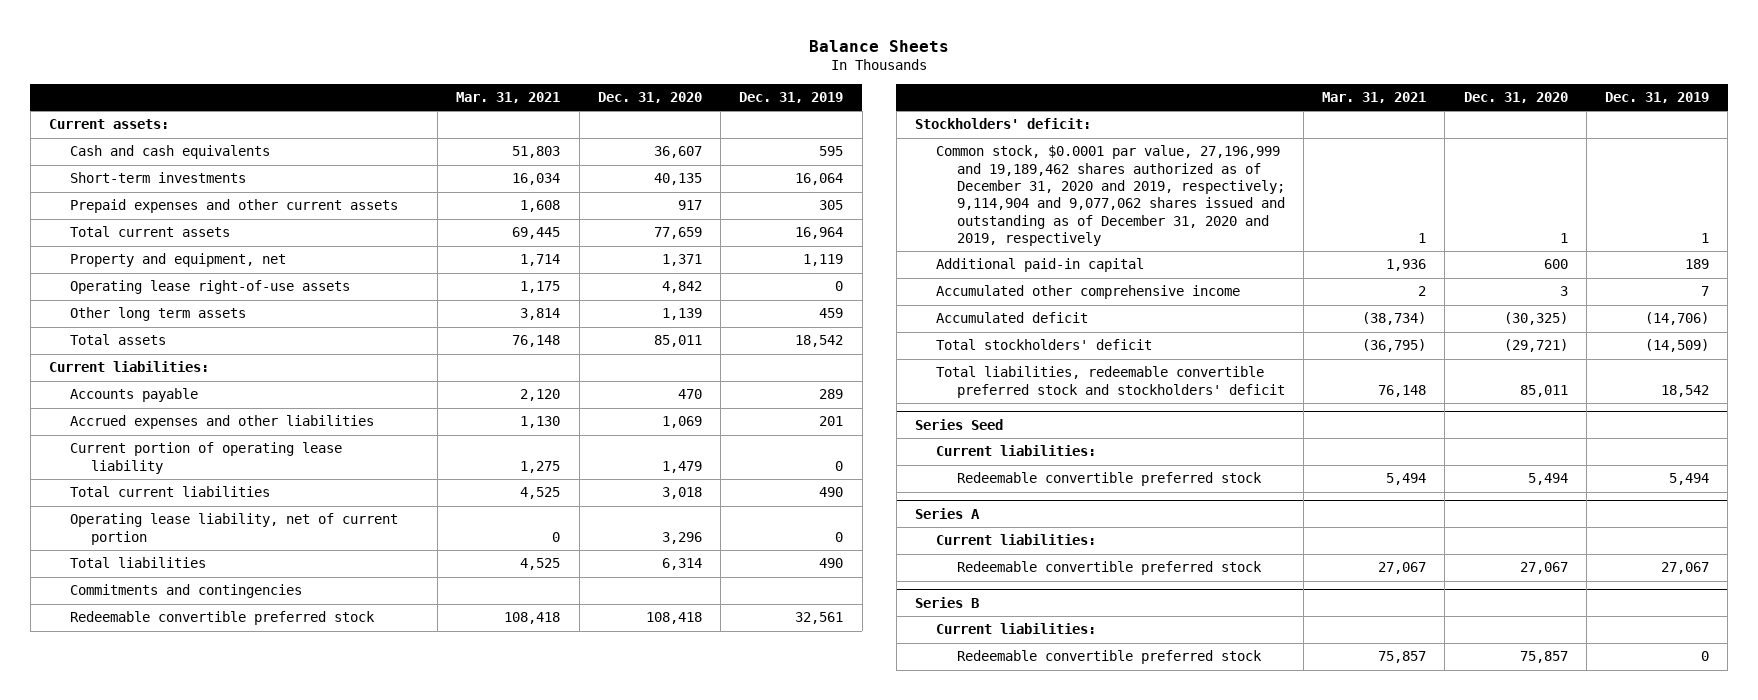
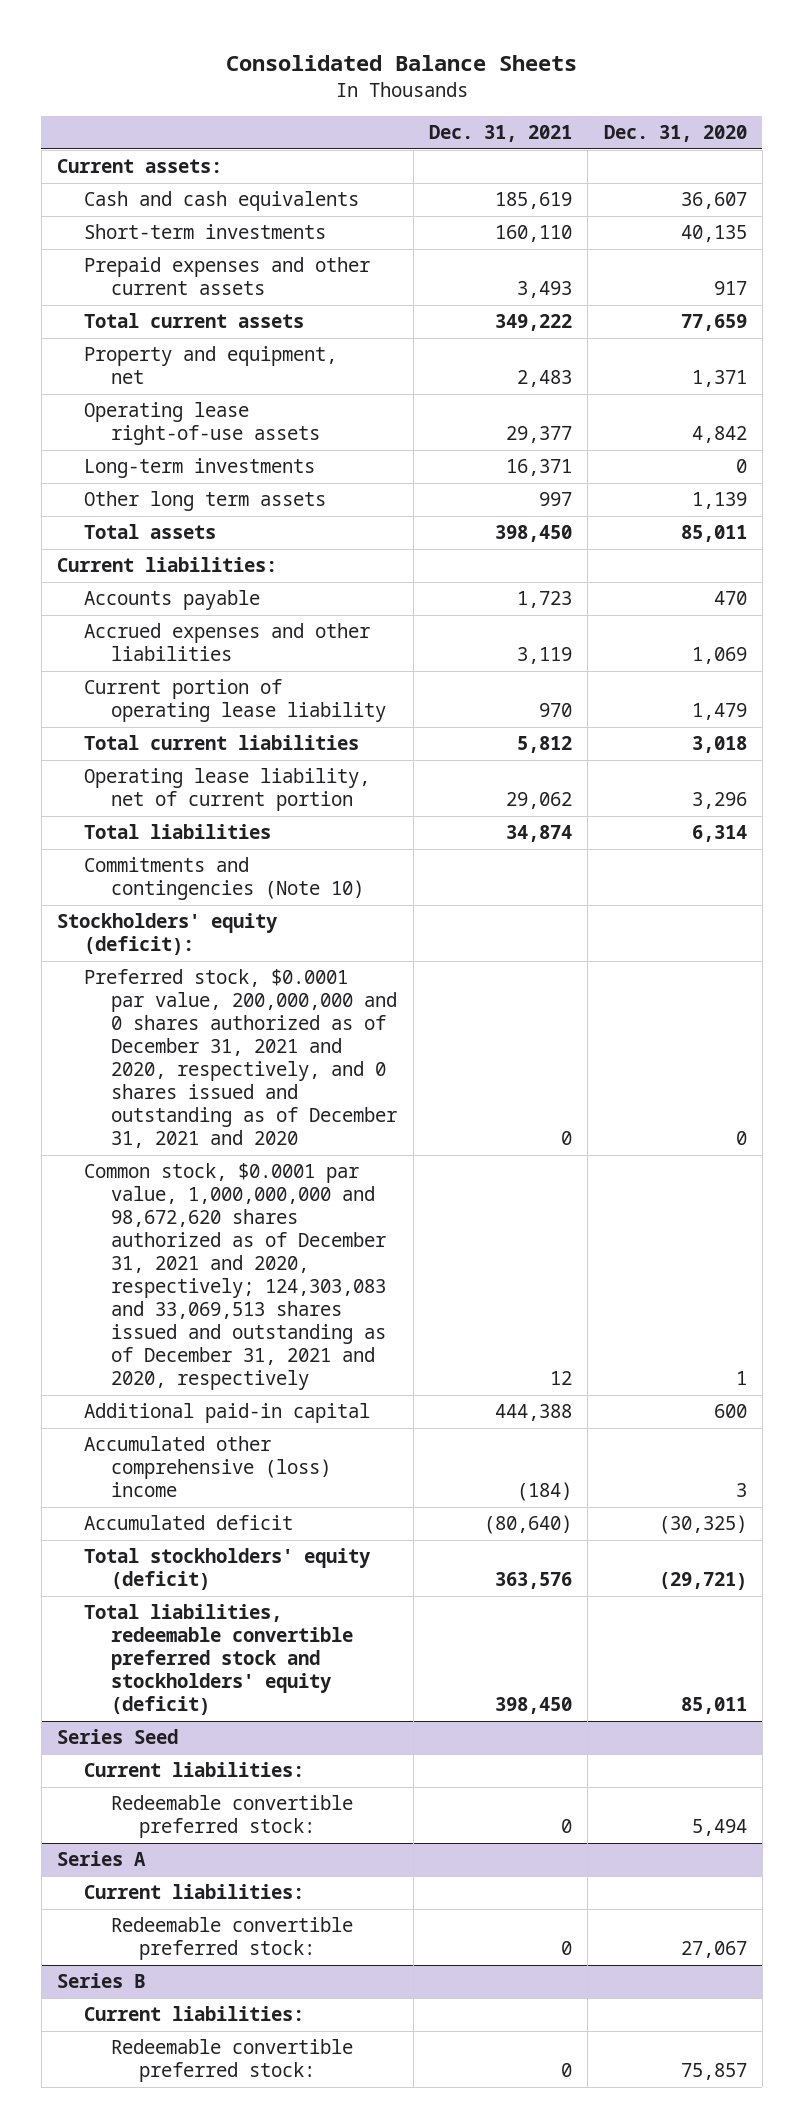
[809,39,950,52] Balance Sheets -> [225,54,577,71] Consolidated Balance Sheets
[456,91,561,103] Mar. 31, 2021 -> none
[739,91,844,103] Dec. 31, 2019 -> none
none -> [428,125,572,143] Dec. 31, 2021
none -> [84,458,316,479] Long-term investments
[69,611,375,626] Redeemable convertible preferred stock -> none
[69,584,302,599] Commitments and contingencies -> [84,857,365,901] Commitments and contingencies (Note 10)
[914,118,1091,130] Stockholders' deficit: -> [56,913,278,956] Stockholders' equity (deficit):
none -> [84,969,398,1149] Preferred stock, $0.0001 par value, 200,000,000 and 0 shares authorized as of December 31, 2021 and 2020, respectively, and 0 shares issued and outstanding as of December 31, 2021 and 2020
[935,145,1285,246] Common stock, $0.0001 par value, 27,196,999 and 19,189,462 shares authorized as of December 31, 2020 and 2019, respectively; 9,114,904 and 9,077,062 shares issued and outstanding as of December 31, 2020 and 2019, respectively -> [84,1163,387,1391] Common stock, $0.0001 par value, 1,000,000,000 and 98,672,620 shares authorized as of December 31, 2021 and 2020, respectively; 124,303,083 and 33,069,513 shares issued and outstanding as of December 31, 2021 and 2020, respectively
[935,285,1240,300] Accumulated other comprehensive income -> [84,1436,332,1498] Accumulated other comprehensive (loss) income
[935,339,1152,351] Total stockholders' deficit -> [84,1548,372,1591] Total stockholders' equity (deficit)
[935,366,1285,398] Total liabilities, redeemable convertible preferred stock and stockholders' deficit -> [84,1604,354,1716] Total liabilities, redeemable convertible preferred stock and stockholders' equity (deficit)
[956,472,1262,487] Redeemable convertible preferred stock -> [111,1795,354,1839] Redeemable convertible preferred stock:
[956,561,1262,576] Redeemable convertible preferred stock -> [111,1917,354,1961] Redeemable convertible preferred stock:
[956,650,1262,665] Redeemable convertible preferred stock -> [111,2039,354,2083] Redeemable convertible preferred stock:

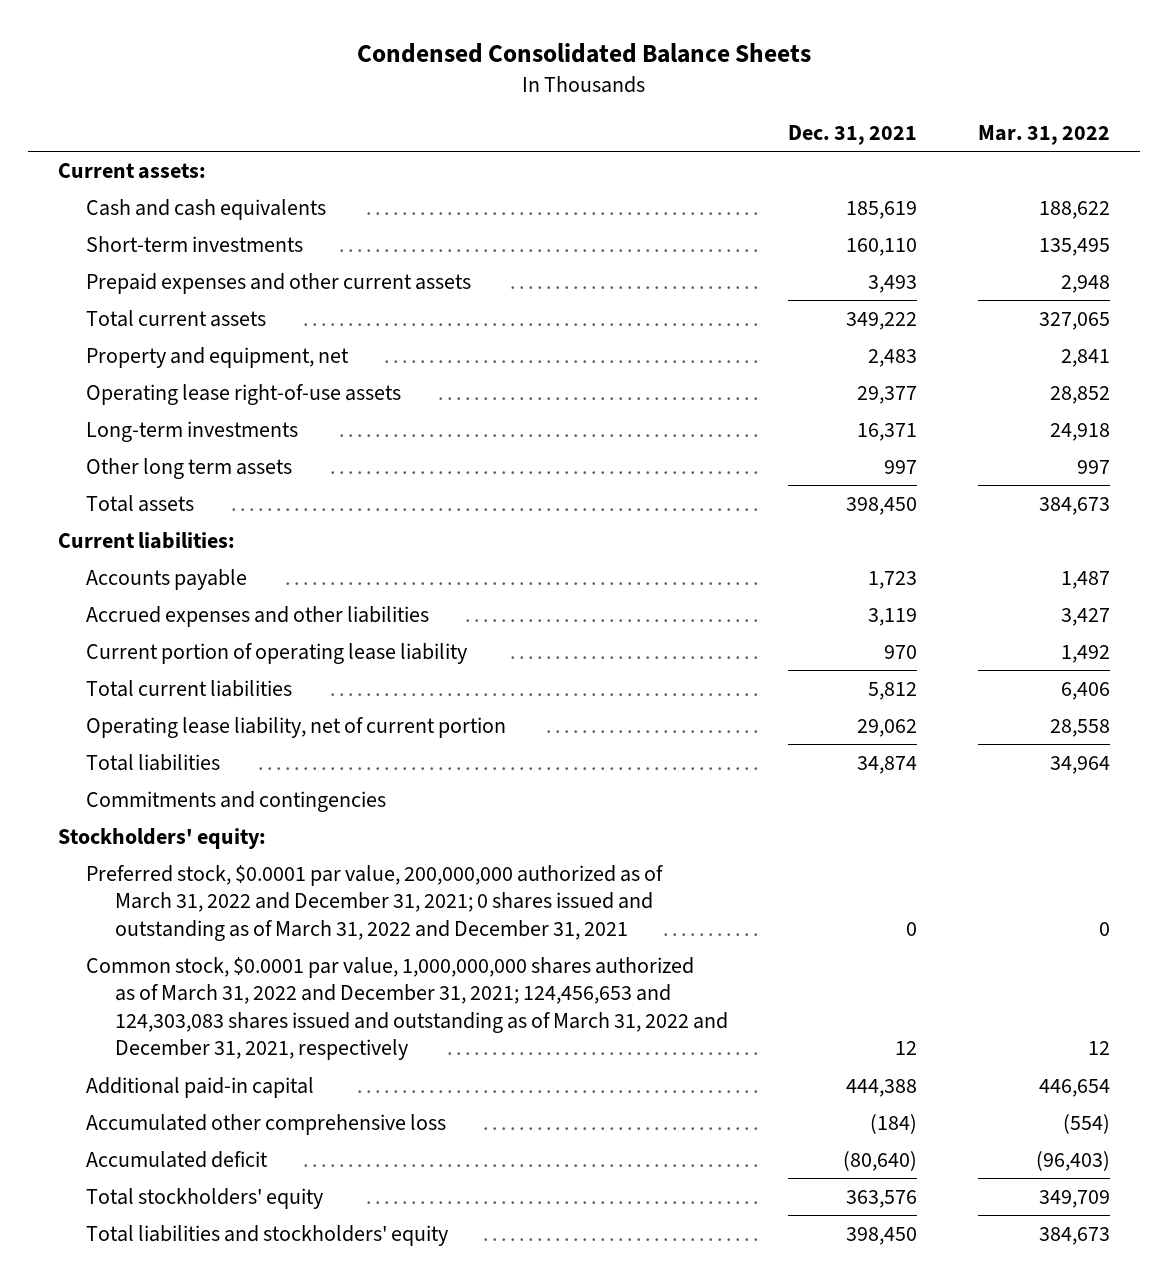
[225,54,577,71] Consolidated Balance Sheets -> [356,43,811,64] Condensed Consolidated Balance Sheets
[603,125,747,143] Dec. 31, 2020 -> none
none -> [977,125,1110,146] Mar. 31, 2022
[84,857,365,901] Commitments and contingencies (Note 10) -> [86,790,387,812] Commitments and contingencies
[56,913,278,956] Stockholders' equity (deficit): -> [57,827,266,849] Stockholders' equity:
[84,969,398,1149] Preferred stock, $0.0001 par value, 200,000,000 and 0 shares authorized as of December 31, 2021 and 2020, respectively, and 0 shares issued and outstanding as of December 31, 2021 and 2020 -> [86,864,665,941] Preferred stock, $0.0001 par value, 200,000,000 authorized as of March 31, 2022 and December 31, 2021; 0 shares issued and outstanding as of March 31, 2022 and December 31, 2021
[84,1163,387,1391] Common stock, $0.0001 par value, 1,000,000,000 and 98,672,620 shares authorized as of December 31, 2021 and 2020, respectively; 124,303,083 and 33,069,513 shares issued and outstanding as of December 31, 2021 and 2020, respectively -> [86,956,728,1061] Common stock, $0.0001 par value, 1,000,000,000 shares authorized as of March 31, 2022 and December 31, 2021; 124,456,653 and 124,303,083 shares issued and outstanding as of March 31, 2022 and December 31, 2021, respectively
[84,1436,332,1498] Accumulated other comprehensive (loss) income -> [86,1113,447,1135] Accumulated other comprehensive loss
[56,1729,178,1745] Series Seed -> none
[84,1762,305,1778] Current liabilities: -> none
[111,1795,354,1839] Redeemable convertible preferred stock: -> none
[56,1851,146,1867] Series A -> none
[84,1884,305,1900] Current liabilities: -> none
[111,1917,354,1961] Redeemable convertible preferred stock: -> none
[56,1973,145,1989] Series B -> none
[84,2006,305,2022] Current liabilities: -> none
[111,2039,354,2083] Redeemable convertible preferred stock: -> none
[84,1548,372,1591] Total stockholders' equity (deficit) -> [86,1187,324,1209] Total stockholders' equity
[84,1604,354,1716] Total liabilities, redeemable convertible preferred stock and stockholders' equity (deficit) -> [86,1224,449,1246] Total liabilities and stockholders' equity

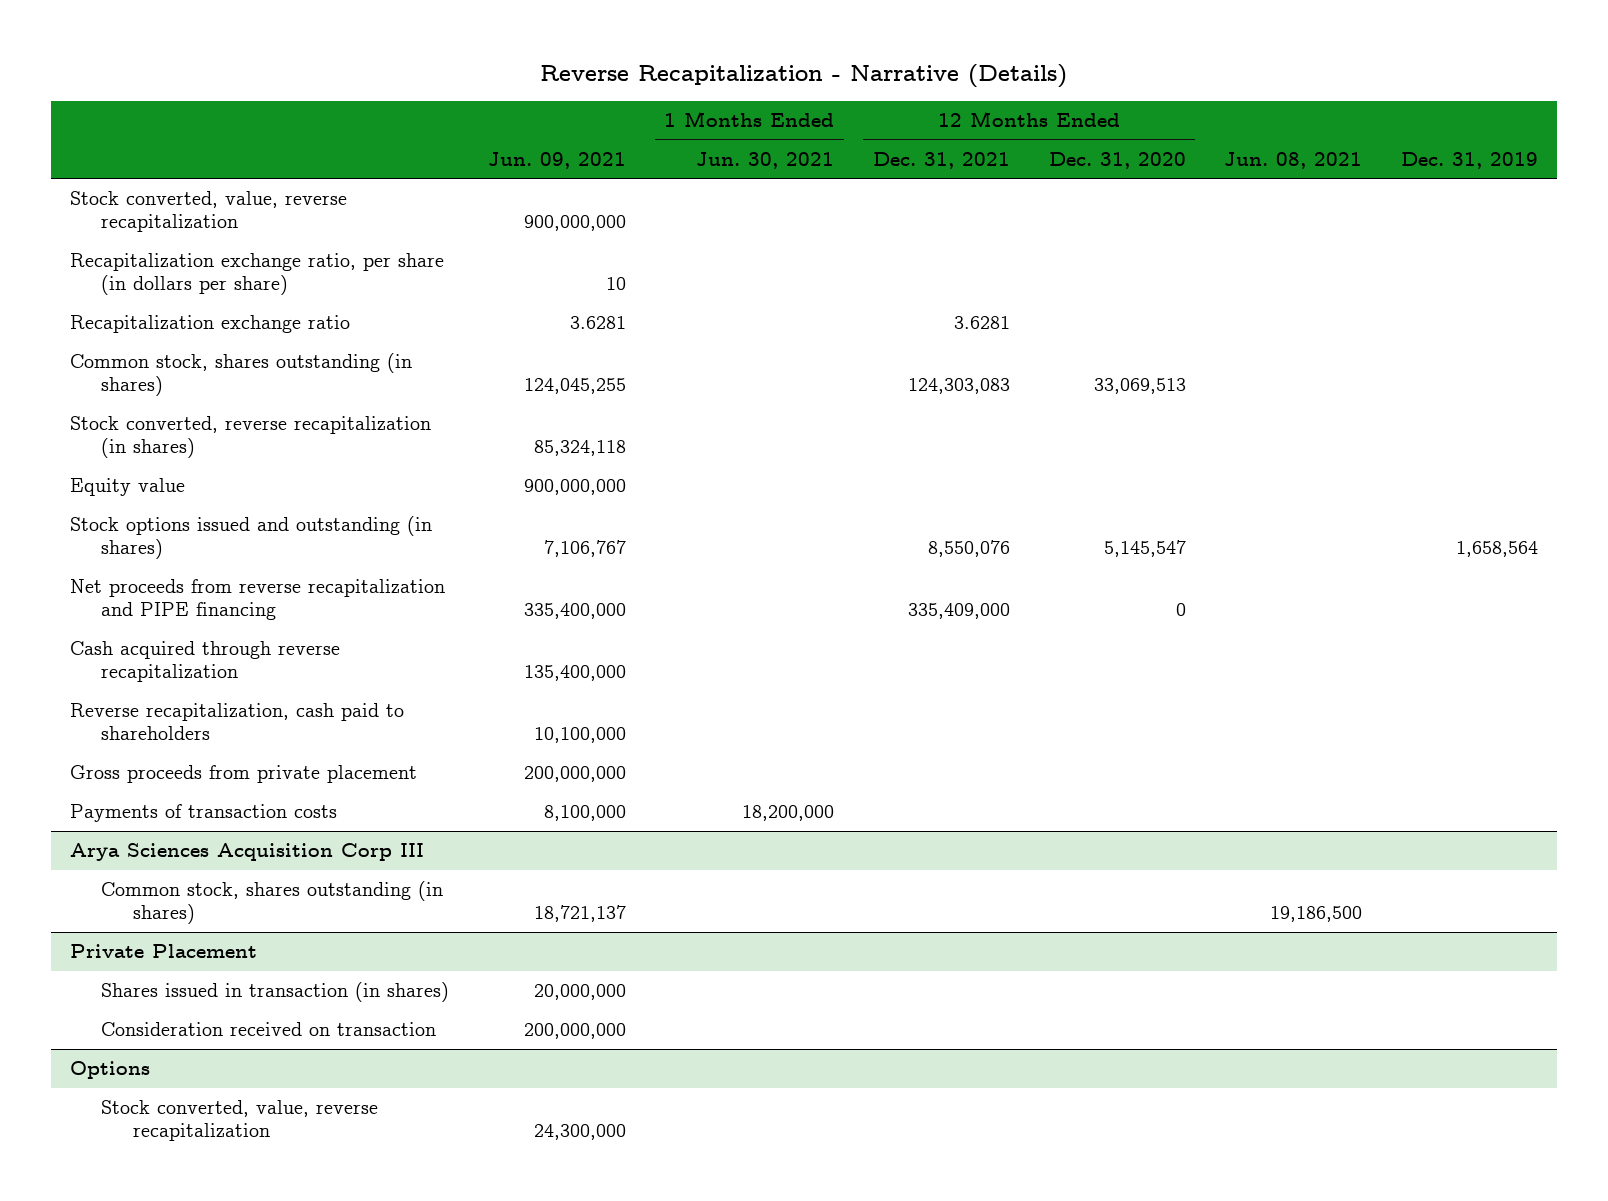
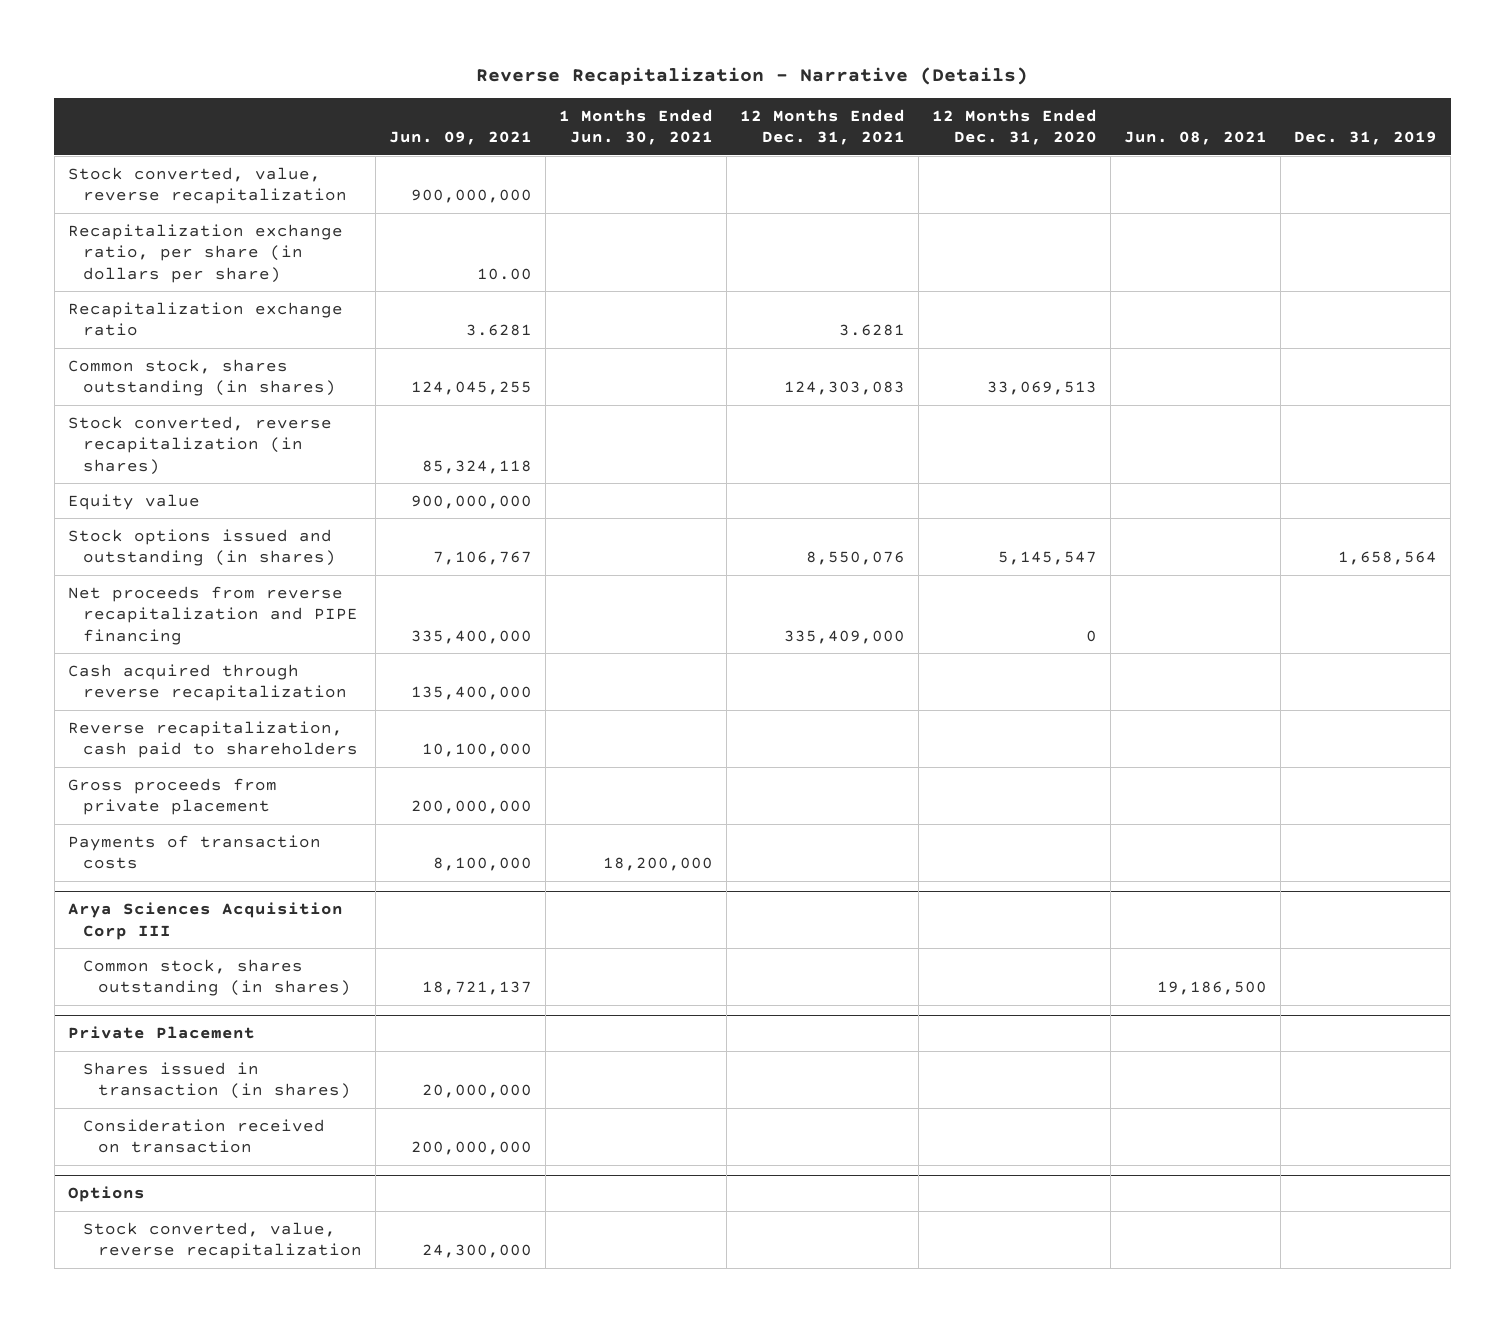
[605,277,626,291] 10 -> [477,267,533,280] 10.00

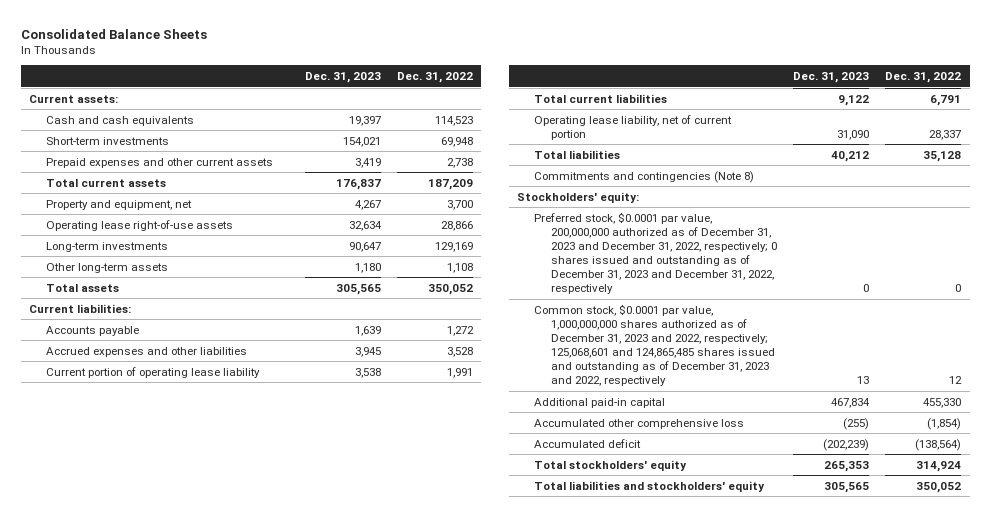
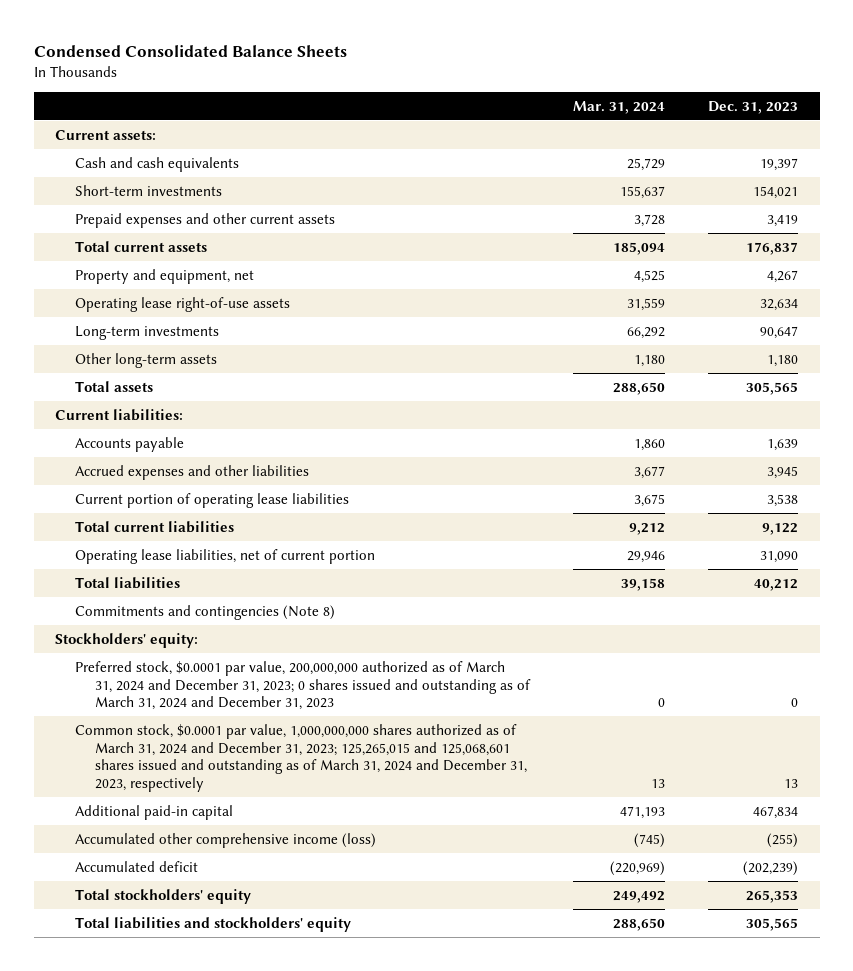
[20,28,207,39] Consolidated Balance Sheets -> [33,44,347,57] Condensed Consolidated Balance Sheets
[396,72,473,84] Dec. 31, 2022 -> none
none -> [573,100,666,114] Mar. 31, 2024
[45,366,260,378] Current portion of operating lease liability -> [75,492,350,508] Current portion of operating lease liabilities
[534,114,733,140] Operating lease liability, net of current portion -> [75,548,376,564] Operating lease liabilities, net of current portion
[534,211,778,295] Preferred stock, $0.0001 par value, 200,000,000 authorized as of December 31, 2023 and December 31, 2022, respectively; 0 shares issued and outstanding as of December 31, 2023 and December 31, 2022, respectively -> [75,660,531,711] Preferred stock, $0.0001 par value, 200,000,000 authorized as of March 31, 2024 and December 31, 2023; 0 shares issued and outstanding as of March 31, 2024 and December 31, 2023
[534,303,776,387] Common stock, $0.0001 par value, 1,000,000,000 shares authorized as of December 31, 2023 and 2022, respectively; 125,068,601 and 124,865,485 shares issued and outstanding as of December 31, 2023 and 2022, respectively -> [75,723,527,792] Common stock, $0.0001 par value, 1,000,000,000 shares authorized as of March 31, 2024 and December 31, 2023; 125,265,015 and 125,068,601 shares issued and outstanding as of March 31, 2024 and December 31, 2023, respectively
[534,418,745,429] Accumulated other comprehensive loss -> [75,832,377,848] Accumulated other comprehensive income (loss)

